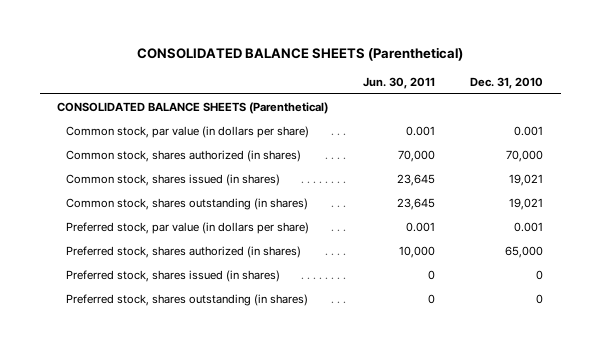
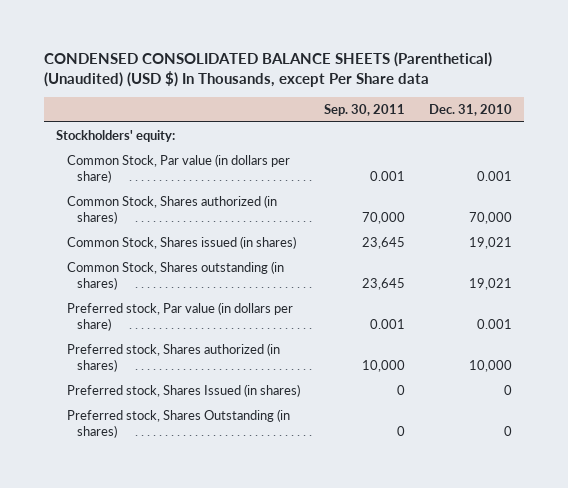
[137,46,464,61] CONSOLIDATED BALANCE SHEETS (Parenthetical) -> [44,52,493,87] CONDENSED CONSOLIDATED BALANCE SHEETS (Parenthetical) (Unaudited) (USD $) In Thousands, except Per Share data
[363,76,436,89] Jun. 30, 2011 -> none
none -> [323,103,405,116] Sep. 30, 2011
[57,102,329,115] CONSOLIDATED BALANCE SHEETS (Parenthetical) -> none
none -> [56,130,176,143] Stockholders' equity:
[65,126,309,139] Common stock, par value (in dollars per share) -> [66,154,290,184] Common Stock, Par value (in dollars per share)
[65,150,301,163] Common stock, shares authorized (in shares) -> [66,195,277,225] Common Stock, Shares authorized (in shares)
[65,174,280,187] Common stock, shares issued (in shares) -> [66,236,296,250] Common Stock, Shares issued (in shares)
[65,198,308,211] Common stock, shares outstanding (in shares) -> [66,261,284,291] Common Stock, Shares outstanding (in shares)
[65,222,309,235] Preferred stock, par value (in dollars per share) -> [66,302,293,332] Preferred stock, Par value (in dollars per share)
[65,246,301,259] Preferred stock, shares authorized (in shares) -> [66,343,280,373] Preferred stock, Shares authorized (in shares)
[505,246,544,259] 65,000 -> [468,360,512,373] 10,000
[65,270,280,283] Preferred stock, shares issued (in shares) -> [66,384,300,398] Preferred stock, Shares Issued (in shares)
[65,294,308,307] Preferred stock, shares outstanding (in shares) -> [66,409,290,439] Preferred stock, Shares Outstanding (in shares)

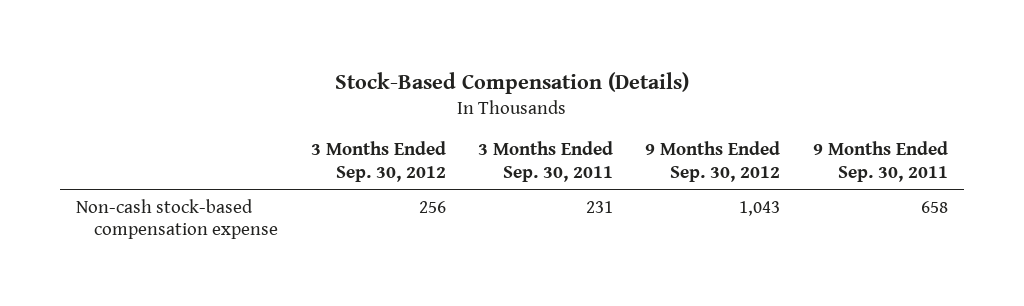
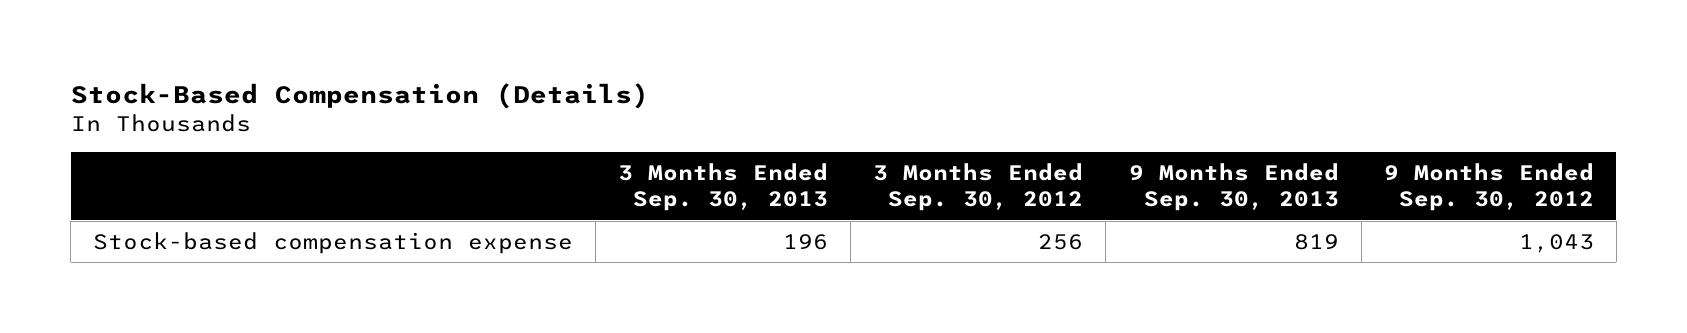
[477,141,613,182] 3 Months Ended Sep. 30, 2011 -> none
[812,141,948,182] 9 Months Ended Sep. 30, 2011 -> none
none -> [618,162,829,212] 3 Months Ended Sep. 30, 2013
none -> [1128,162,1339,212] 9 Months Ended Sep. 30, 2013
[76,198,279,240] Non-cash stock-based compensation expense -> [93,231,574,254] Stock-based compensation expense

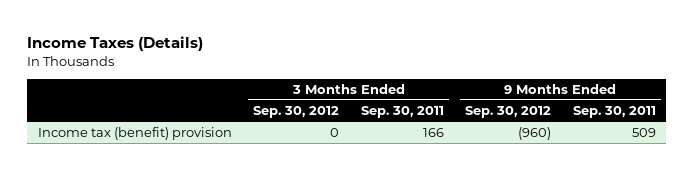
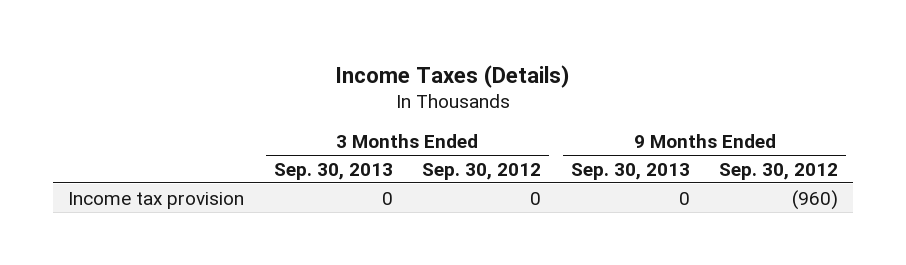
[360,106,444,119] Sep. 30, 2011 -> none
[572,106,656,119] Sep. 30, 2011 -> none
none -> [273,162,393,180] Sep. 30, 2013
none -> [570,162,690,180] Sep. 30, 2013
[37,127,232,141] Income tax (benefit) provision -> [68,191,245,209] Income tax provision

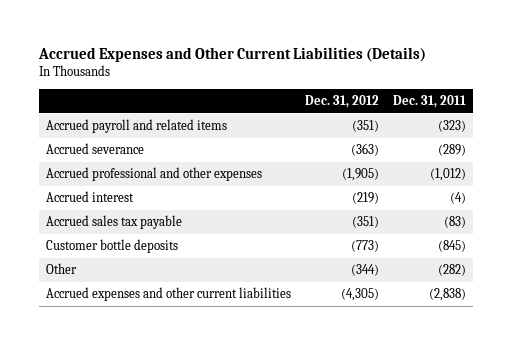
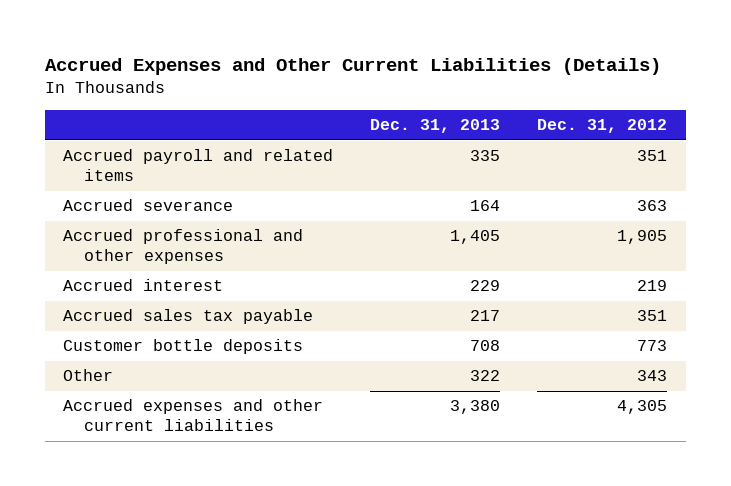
[393,95,467,109] Dec. 31, 2011 -> none
none -> [370,119,501,134] Dec. 31, 2013
[351,120,379,133] (351) -> [637,150,668,162] 351
[350,143,379,157] (363) -> [637,200,668,212] 363
[341,168,379,182] (1,905) -> [617,230,668,245] 1,905
[351,192,379,205] (219) -> [637,280,668,292] 219
[351,216,379,229] (351) -> [637,310,668,322] 351
[350,240,379,253] (773) -> [637,340,668,352] 773
[350,264,379,277] (344) -> [637,370,668,382] 343
[340,288,379,302] (4,305) -> [617,400,668,415] 4,305

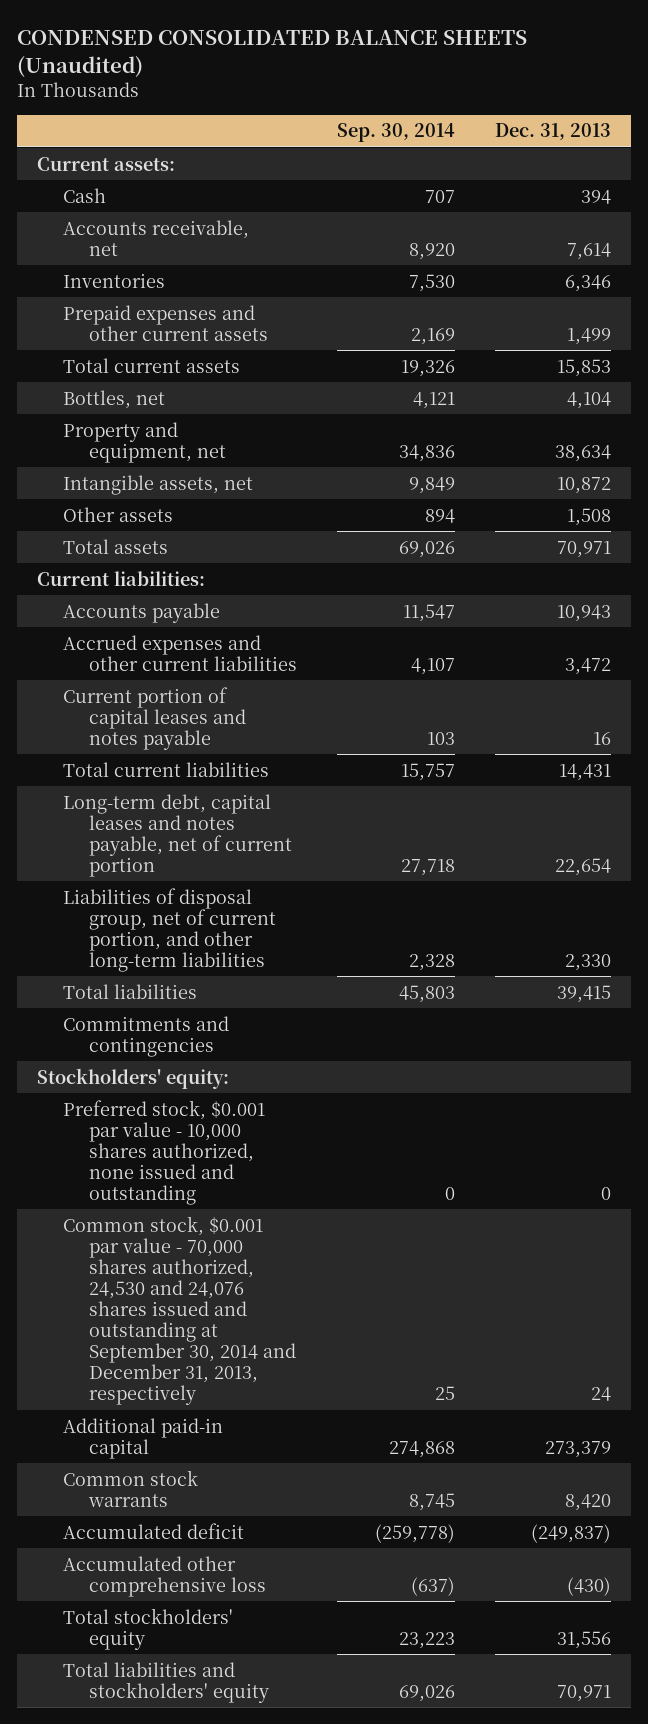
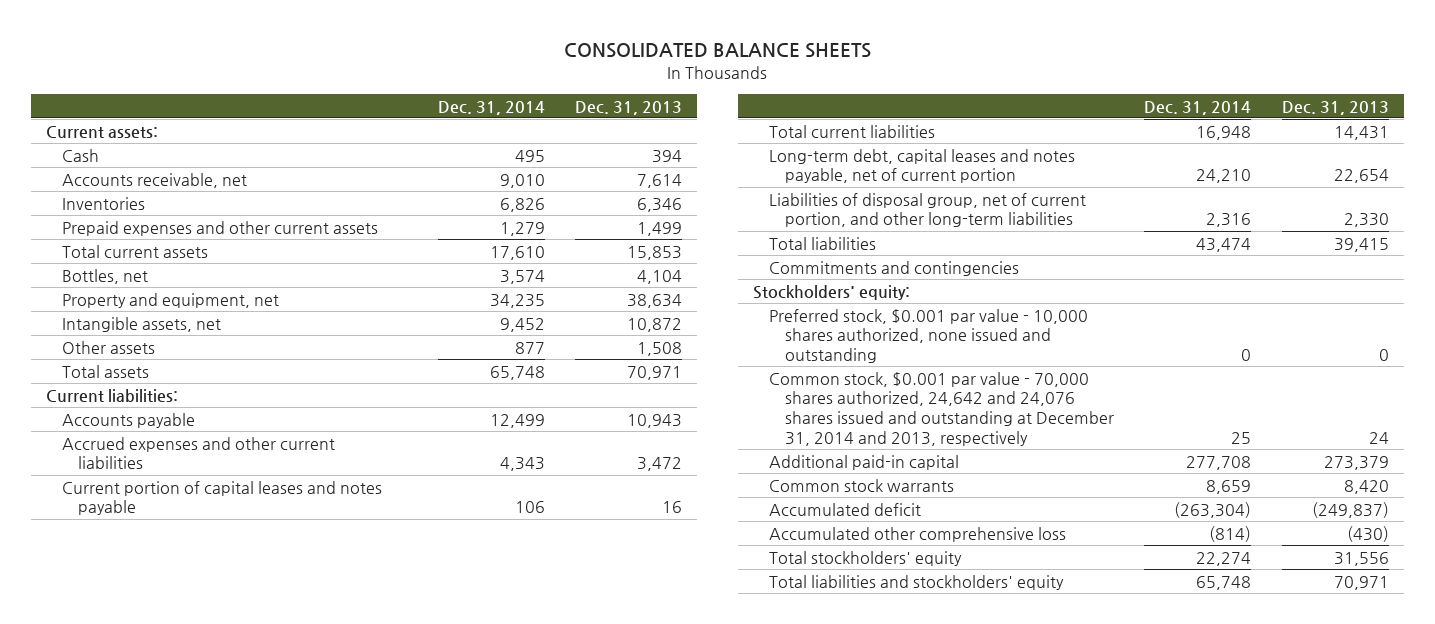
[17,29,528,78] CONDENSED CONSOLIDATED BALANCE SHEETS (Unaudited) -> [564,43,872,59] CONSOLIDATED BALANCE SHEETS
[336,123,455,143] Sep. 30, 2014 -> none
none -> [437,100,545,115] Dec. 31, 2014
[63,1215,297,1405] Common stock, $0.001 par value - 70,000 shares authorized, 24,530 and 24,076 shares issued and outstanding at September 30, 2014 and December 31, 2013, respectively -> [768,371,1114,446] Common stock, $0.001 par value - 70,000 shares authorized, 24,642 and 24,076 shares issued and outstanding at December 31, 2014 and 2013, respectively

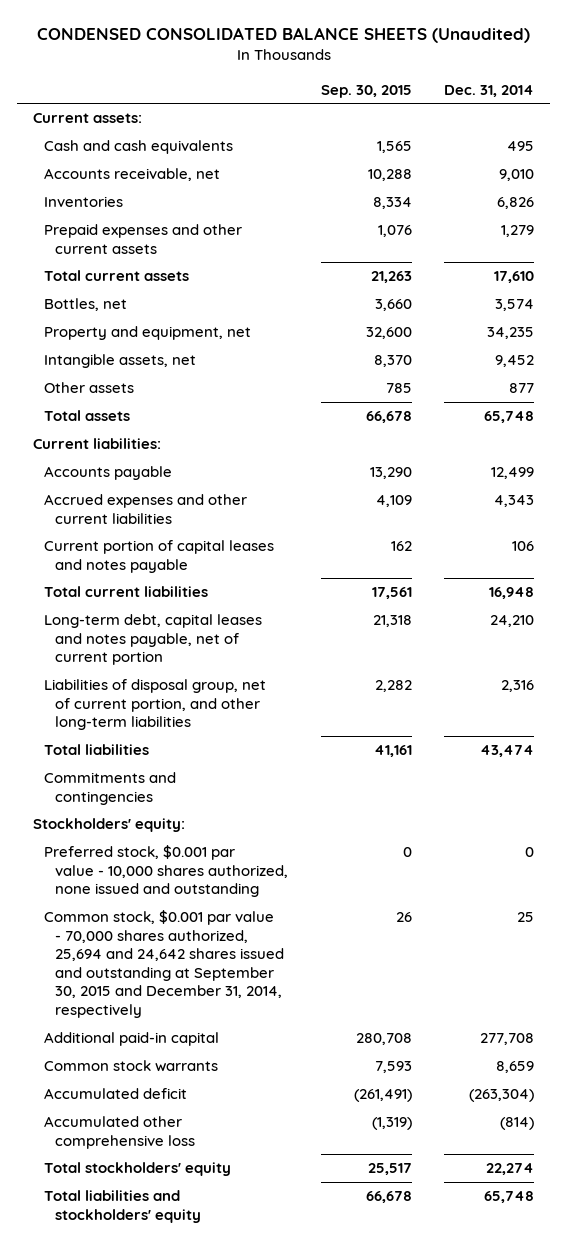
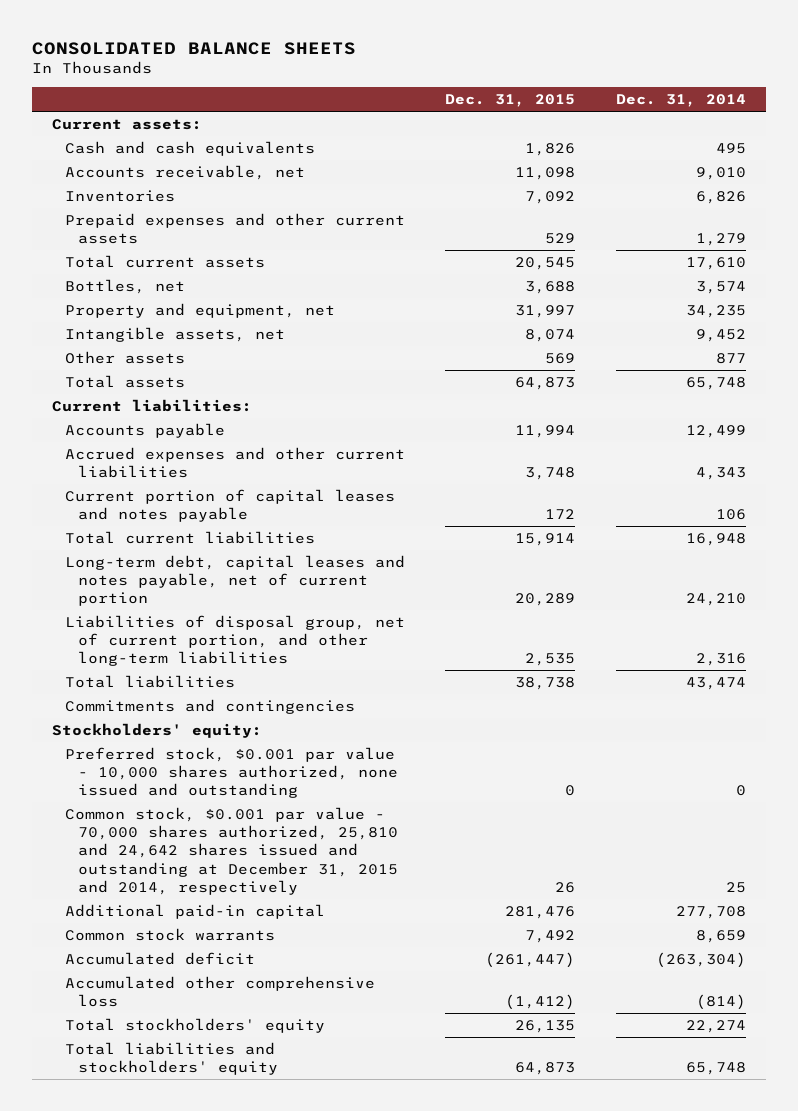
[36,27,530,44] CONDENSED CONSOLIDATED BALANCE SHEETS (Unaudited) -> [31,41,356,55] CONSOLIDATED BALANCE SHEETS
[320,84,412,98] Sep. 30, 2015 -> none
none -> [445,94,576,108] Dec. 31, 2015
[44,910,285,1018] Common stock, $0.001 par value - 70,000 shares authorized, 25,694 and 24,642 shares issued and outstanding at September 30, 2015 and December 31, 2014, respectively -> [64,806,398,895] Common stock, $0.001 par value - 70,000 shares authorized, 25,810 and 24,642 shares issued and outstanding at December 31, 2015 and 2014, respectively

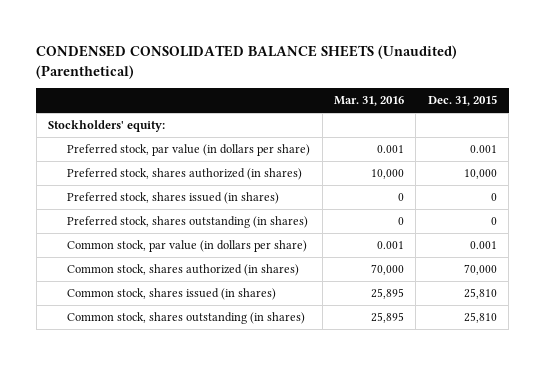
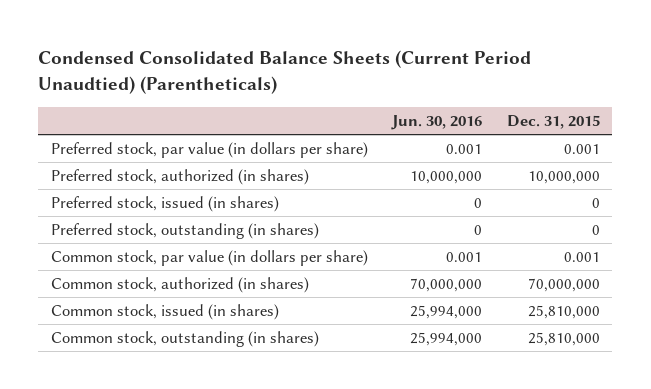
[36,45,458,79] CONDENSED CONSOLIDATED BALANCE SHEETS (Unaudited) (Parenthetical) -> [38,50,532,95] Condensed Consolidated Balance Sheets (Current Period Unaudtied) (Parentheticals)
[333,96,404,107] Mar. 31, 2016 -> none
none -> [391,114,483,130] Jun. 30, 2016
[48,119,166,132] Stockholders' equity: -> none
[67,167,303,180] Preferred stock, shares authorized (in shares) -> [50,169,309,186] Preferred stock, authorized (in shares)
[463,168,497,179] 10,000 -> [527,171,600,185] 10,000,000
[67,191,280,204] Preferred stock, shares issued (in shares) -> [50,196,279,213] Preferred stock, issued (in shares)
[67,215,309,228] Preferred stock, shares outstanding (in shares) -> [50,223,319,240] Preferred stock, outstanding (in shares)
[67,263,300,276] Common stock, shares authorized (in shares) -> [50,277,309,294] Common stock, authorized (in shares)
[463,263,497,275] 70,000 -> [527,278,600,293] 70,000,000
[67,287,277,300] Common stock, shares issued (in shares) -> [50,304,279,321] Common stock, issued (in shares)
[463,287,497,299] 25,810 -> [527,305,600,320] 25,810,000
[67,311,306,324] Common stock, shares outstanding (in shares) -> [50,331,319,348] Common stock, outstanding (in shares)
[463,311,497,323] 25,810 -> [527,332,600,347] 25,810,000

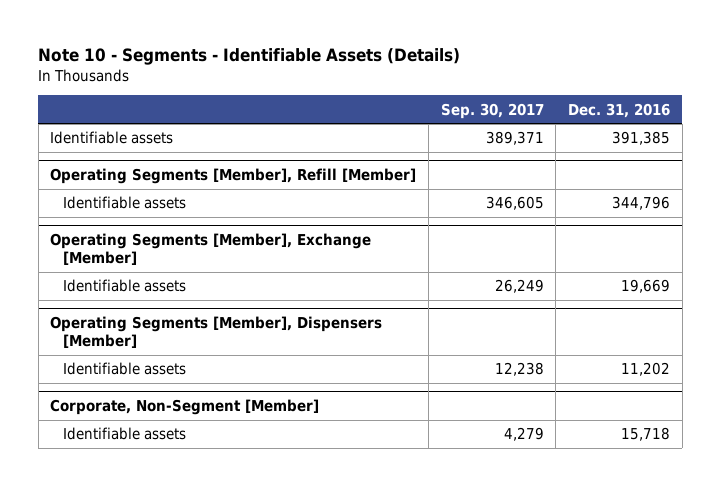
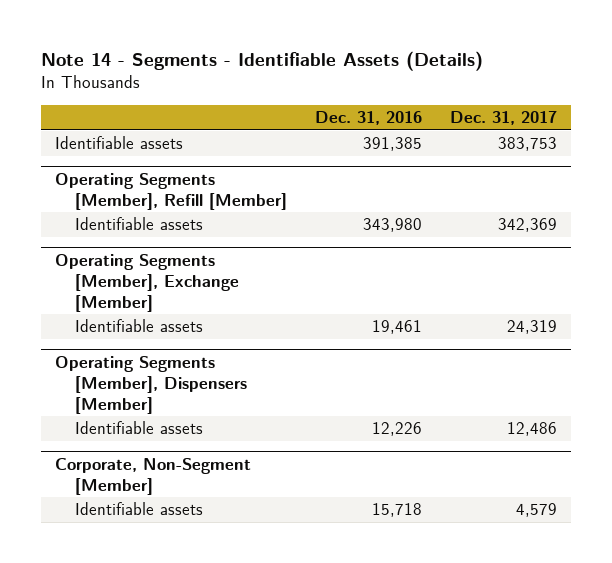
[38,47,461,65] Note 10 - Segments - Identifiable Assets (Details) -> [40,51,483,72] Note 14 - Segments - Identifiable Assets (Details)
[440,102,544,119] Sep. 30, 2017 -> none
none -> [449,111,557,126] Dec. 31, 2017
[612,196,671,211] 344,796 -> [363,218,423,233] 343,980
[621,279,671,294] 19,669 -> [372,320,423,335] 19,461
[621,362,671,377] 11,202 -> [372,422,423,437] 12,226

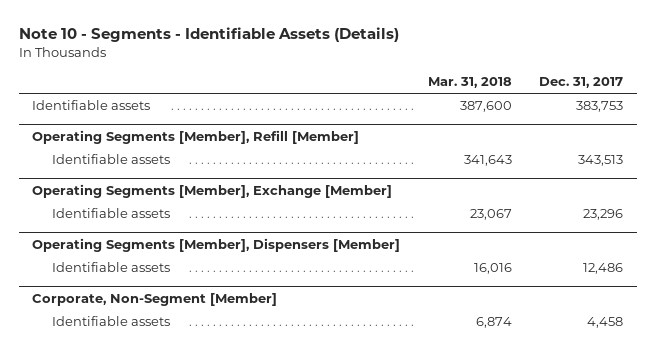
[40,51,483,72] Note 14 - Segments - Identifiable Assets (Details) -> [18,27,399,43] Note 10 - Segments - Identifiable Assets (Details)
[315,111,423,126] Dec. 31, 2016 -> none
none -> [427,77,512,89] Mar. 31, 2018
[497,218,557,233] 342,369 -> [578,155,624,167] 343,513
[506,320,557,335] 24,319 -> [583,209,624,221] 23,296
[515,503,557,518] 4,579 -> [587,317,624,329] 4,458

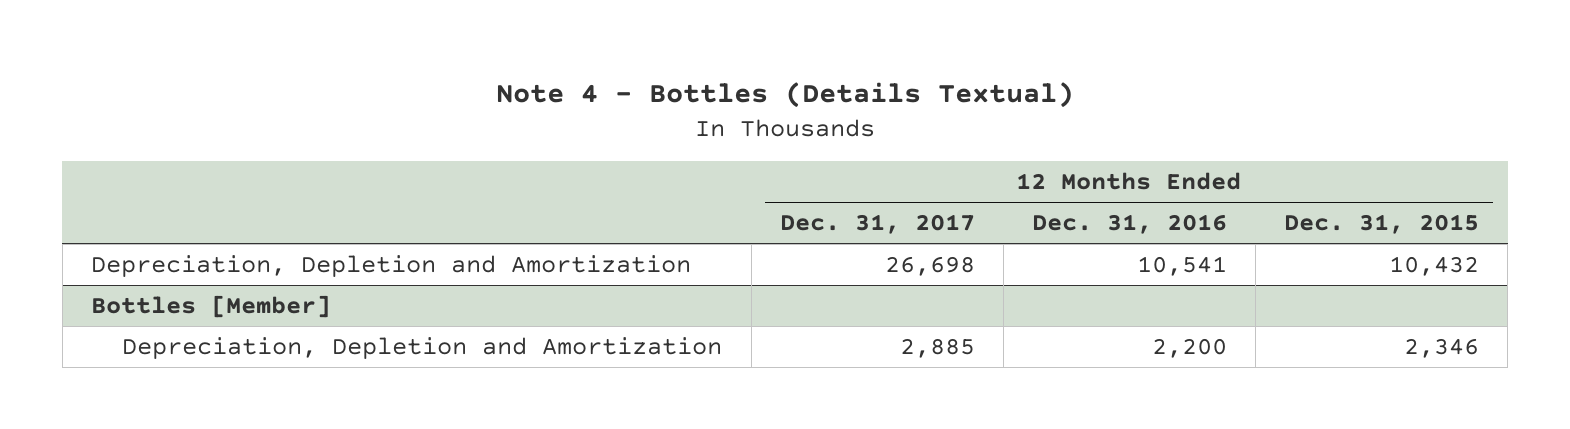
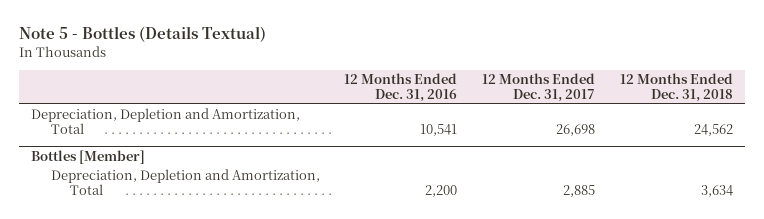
[496,81,1075,108] Note 4 - Bottles (Details Textual) -> [19,26,267,43] Note 5 - Bottles (Details Textual)
[1284,214,1480,235] Dec. 31, 2015 -> none
none -> [619,73,733,103] 12 Months Ended Dec. 31, 2018
[90,255,691,278] Depreciation, Depletion and Amortization -> [31,108,301,135] Depreciation, Depletion and Amortization, Total
[122,337,723,360] Depreciation, Depletion and Amortization -> [50,169,320,196] Depreciation, Depletion and Amortization, Total

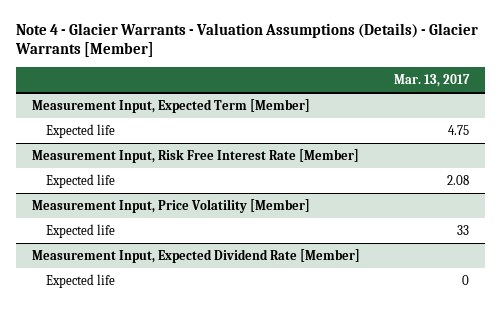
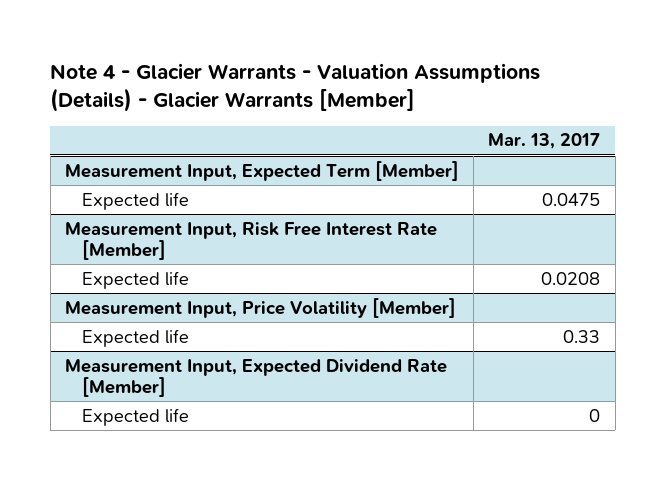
[447,124,469,135] 4.75 -> [542,192,601,206] 0.0475
[446,174,469,185] 2.08 -> [541,271,601,285] 0.0208
[456,224,469,235] 33 -> [563,329,601,343] 0.33

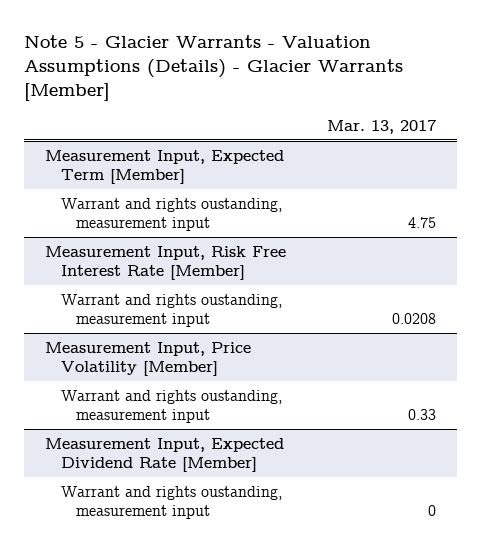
[50,62,541,113] Note 4 - Glacier Warrants - Valuation Assumptions (Details) - Glacier Warrants [Member] -> [23,34,403,101] Note 5 - Glacier Warrants - Valuation Assumptions (Details) - Glacier Warrants [Member]
[82,191,190,210] Expected life -> none
none -> [60,197,282,232] Warrant and rights oustanding, measurement input
[82,270,190,289] Expected life -> [60,293,282,328] Warrant and rights oustanding, measurement input
[82,328,190,347] Expected life -> [60,389,282,424] Warrant and rights oustanding, measurement input
[82,407,190,426] Expected life -> [60,485,282,520] Warrant and rights oustanding, measurement input

